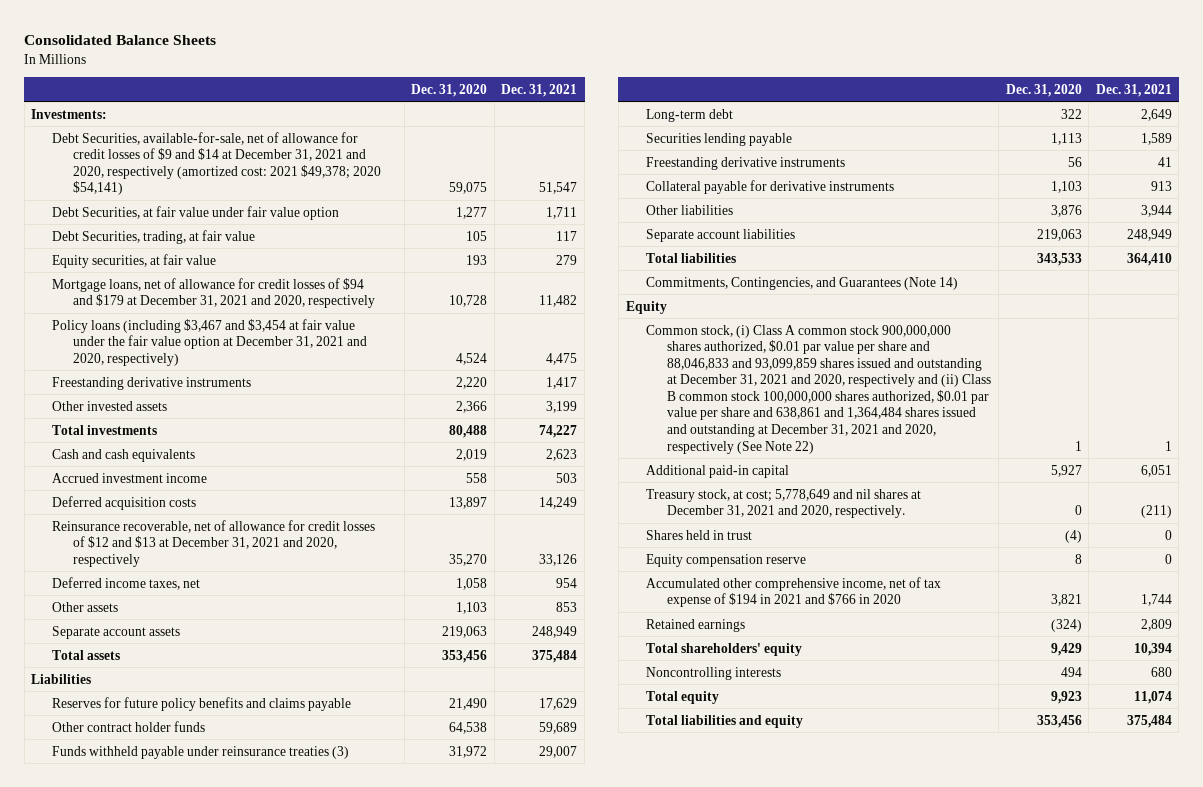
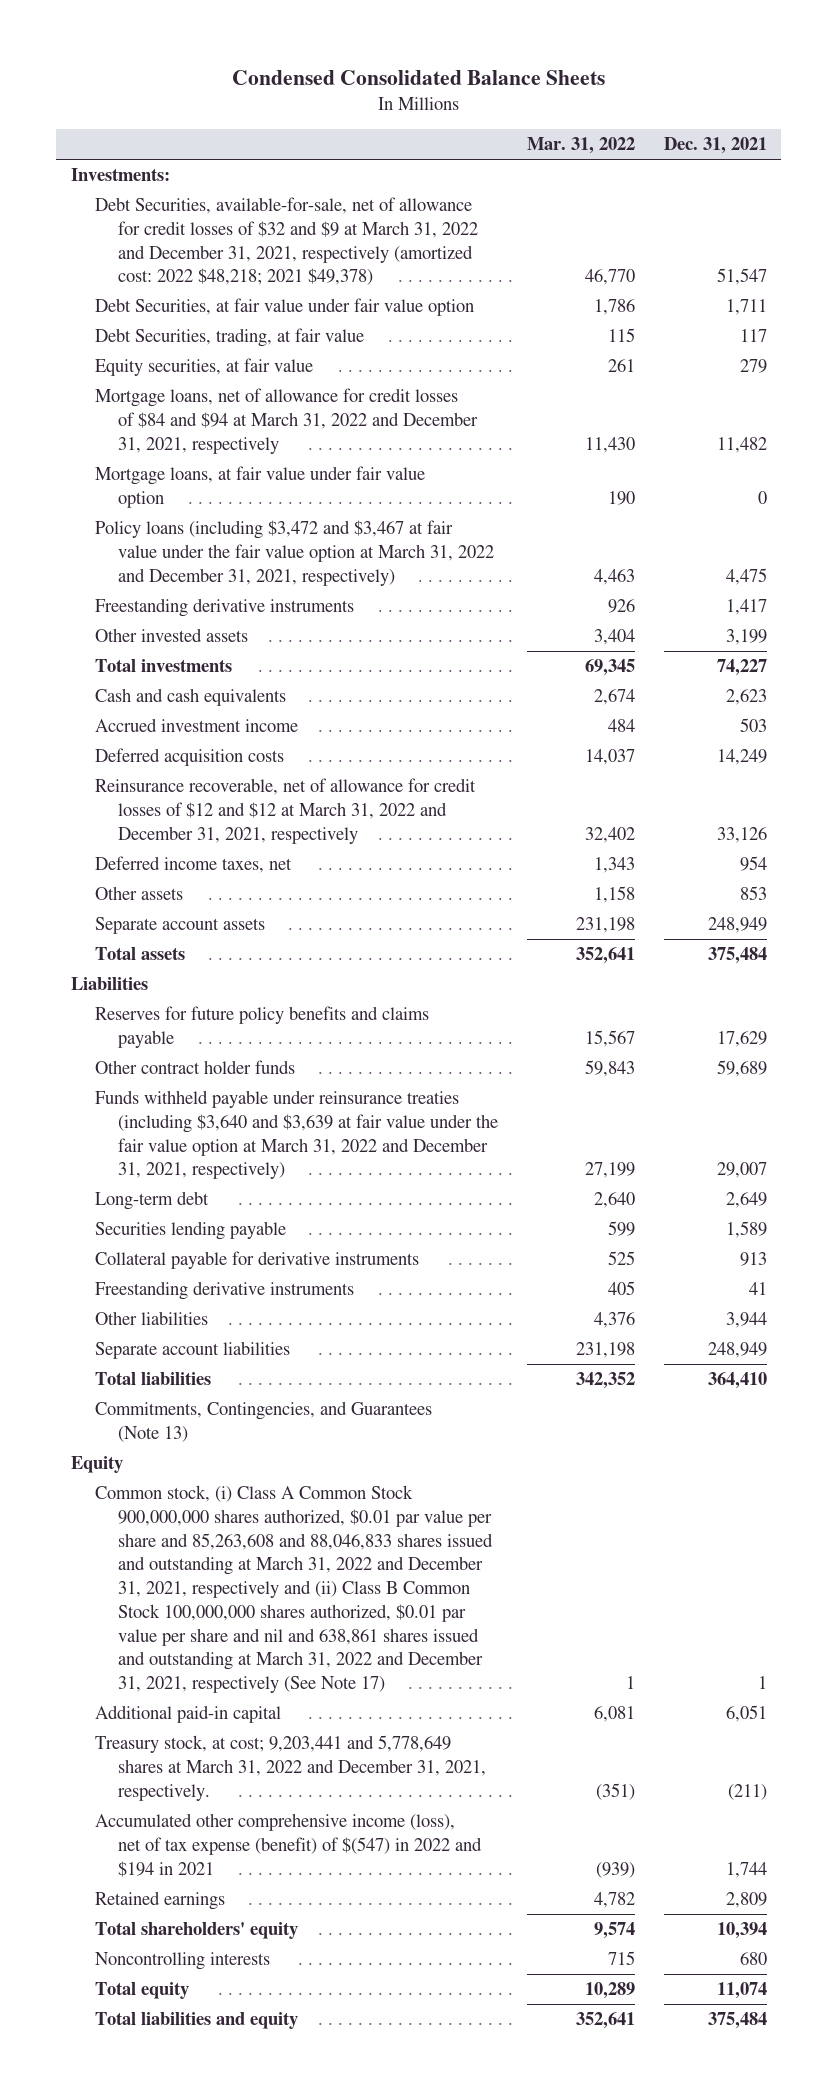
[24,35,217,46] Consolidated Balance Sheets -> [231,70,605,86] Condensed Consolidated Balance Sheets
[411,83,488,97] Dec. 31, 2020 -> none
none -> [527,137,636,155] Mar. 31, 2022
[52,131,382,196] Debt Securities, available-for-sale, net of allowance for credit losses of $9 and $14 at December 31, 2021 and 2020, respectively (amortized cost: 2021 $49,378; 2020 $54,141) -> [94,197,479,286] Debt Securities, available-for-sale, net of allowance for credit losses of $32 and $9 at March 31, 2022 and December 31, 2021, respectively (amortized cost: 2022 $48,218; 2021 $49,378)
[52,277,376,309] Mortgage loans, net of allowance for credit losses of $94 and $179 at December 31, 2021 and 2020, respectively -> [94,388,479,454] Mortgage loans, net of allowance for credit losses of $84 and $94 at March 31, 2022 and December 31, 2021, respectively
none -> [94,466,425,509] Mortgage loans, at fair value under fair value option
[52,318,368,366] Policy loans (including $3,467 and $3,454 at fair value under the fair value option at December 31, 2021 and 2020, respectively) -> [94,520,495,586] Policy loans (including $3,472 and $3,467 at fair value under the fair value option at March 31, 2022 and December 31, 2021, respectively)
[52,519,376,567] Reinsurance recoverable, net of allowance for credit losses of $12 and $13 at December 31, 2021 and 2020, respectively -> [94,778,476,844] Reinsurance recoverable, net of allowance for credit losses of $12 and $12 at March 31, 2022 and December 31, 2021, respectively
[52,745,350,759] Funds withheld payable under reinsurance treaties (3) -> [94,1090,499,1180] Funds withheld payable under reinsurance treaties (including $3,640 and $3,639 at fair value under the fair value option at March 31, 2022 and December 31, 2021, respectively)
[646,156,846,170] Freestanding derivative instruments -> [94,1281,354,1301] Freestanding derivative instruments
[646,276,959,290] Commitments, Contingencies, and Guarantees (Note 14) -> [94,1401,432,1443] Commitments, Contingencies, and Guarantees (Note 13)
[646,324,992,454] Common stock, (i) Class A common stock 900,000,000 shares authorized, $0.01 par value per share and 88,046,833 and 93,099,859 shares issued and outstanding at December 31, 2021 and 2020, respectively and (ii) Class B common stock 100,000,000 shares authorized, $0.01 par value per share and 638,861 and 1,364,484 shares issued and outstanding at December 31, 2021 and 2020, respectively (See Note 22) -> [94,1485,494,1694] Common stock, (i) Class A Common Stock 900,000,000 shares authorized, $0.01 par value per share and 85,263,608 and 88,046,833 shares issued and outstanding at March 31, 2022 and December 31, 2021, respectively and (ii) Class B Common Stock 100,000,000 shares authorized, $0.01 par value per share and nil and 638,861 shares issued and outstanding at March 31, 2022 and December 31, 2021, respectively (See Note 17)
[646,529,753,540] Shares held in trust -> none
[646,553,807,567] Equity compensation reserve -> none
[646,488,922,519] Treasury stock, at cost; 5,778,649 and nil shares at December 31, 2021 and 2020, respectively. -> [94,1735,487,1801] Treasury stock, at cost; 9,203,441 and 5,778,649 shares at March 31, 2022 and December 31, 2021, respectively.
[646,576,942,608] Accumulated other comprehensive income, net of tax expense of $194 in 2021 and $766 in 2020 -> [94,1813,483,1877] Accumulated other comprehensive income (loss), net of tax expense (benefit) of $(547) in 2022 and $194 in 2021

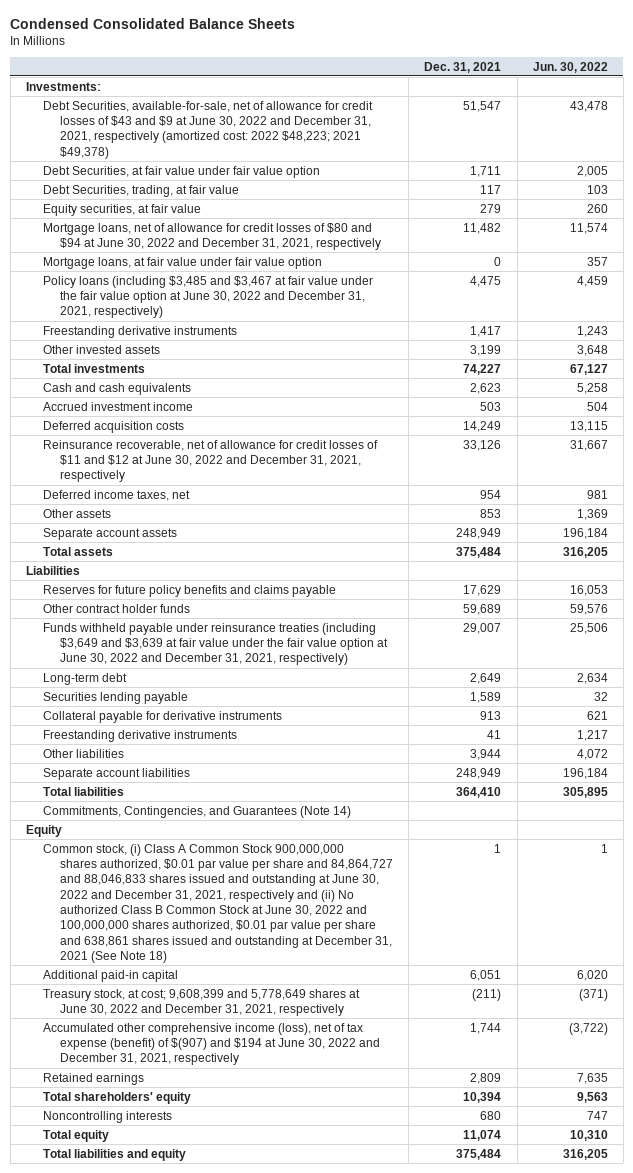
[527,137,636,155] Mar. 31, 2022 -> none
none -> [532,61,608,73] Jun. 30, 2022
[94,197,479,286] Debt Securities, available-for-sale, net of allowance for credit losses of $32 and $9 at March 31, 2022 and December 31, 2021, respectively (amortized cost: 2022 $48,218; 2021 $49,378) -> [43,100,374,159] Debt Securities, available-for-sale, net of allowance for credit losses of $43 and $9 at June 30, 2022 and December 31, 2021, respectively (amortized cost: 2022 $48,223; 2021 $49,378)
[94,388,479,454] Mortgage loans, net of allowance for credit losses of $84 and $94 at March 31, 2022 and December 31, 2021, respectively -> [43,222,382,250] Mortgage loans, net of allowance for credit losses of $80 and $94 at June 30, 2022 and December 31, 2021, respectively
[94,520,495,586] Policy loans (including $3,472 and $3,467 at fair value under the fair value option at March 31, 2022 and December 31, 2021, respectively) -> [43,275,374,319] Policy loans (including $3,485 and $3,467 at fair value under the fair value option at June 30, 2022 and December 31, 2021, respectively)
[94,778,476,844] Reinsurance recoverable, net of allowance for credit losses of $12 and $12 at March 31, 2022 and December 31, 2021, respectively -> [43,439,379,483] Reinsurance recoverable, net of allowance for credit losses of $11 and $12 at June 30, 2022 and December 31, 2021, respectively
[94,1090,499,1180] Funds withheld payable under reinsurance treaties (including $3,640 and $3,639 at fair value under the fair value option at March 31, 2022 and December 31, 2021, respectively) -> [43,622,389,666] Funds withheld payable under reinsurance treaties (including $3,649 and $3,639 at fair value under the fair value option at June 30, 2022 and December 31, 2021, respectively)
[94,1401,432,1443] Commitments, Contingencies, and Guarantees (Note 13) -> [43,805,352,818] Commitments, Contingencies, and Guarantees (Note 14)
[94,1485,494,1694] Common stock, (i) Class A Common Stock 900,000,000 shares authorized, $0.01 par value per share and 85,263,608 and 88,046,833 shares issued and outstanding at March 31, 2022 and December 31, 2021, respectively and (ii) Class B Common Stock 100,000,000 shares authorized, $0.01 par value per share and nil and 638,861 shares issued and outstanding at March 31, 2022 and December 31, 2021, respectively (See Note 17) -> [43,843,394,964] Common stock, (i) Class A Common Stock 900,000,000 shares authorized, $0.01 par value per share and 84,864,727 and 88,046,833 shares issued and outstanding at June 30, 2022 and December 31, 2021, respectively and (ii) No authorized Class B Common Stock at June 30, 2022 and 100,000,000 shares authorized, $0.01 par value per share and 638,861 shares issued and outstanding at December 31, 2021 (See Note 18)
[94,1735,487,1801] Treasury stock, at cost; 9,203,441 and 5,778,649 shares at March 31, 2022 and December 31, 2021, respectively. -> [43,988,361,1016] Treasury stock, at cost; 9,608,399 and 5,778,649 shares at June 30, 2022 and December 31, 2021, respectively
[94,1813,483,1877] Accumulated other comprehensive income (loss), net of tax expense (benefit) of $(547) in 2022 and $194 in 2021 -> [43,1022,381,1066] Accumulated other comprehensive income (loss), net of tax expense (benefit) of $(907) and $194 at June 30, 2022 and December 31, 2021, respectively

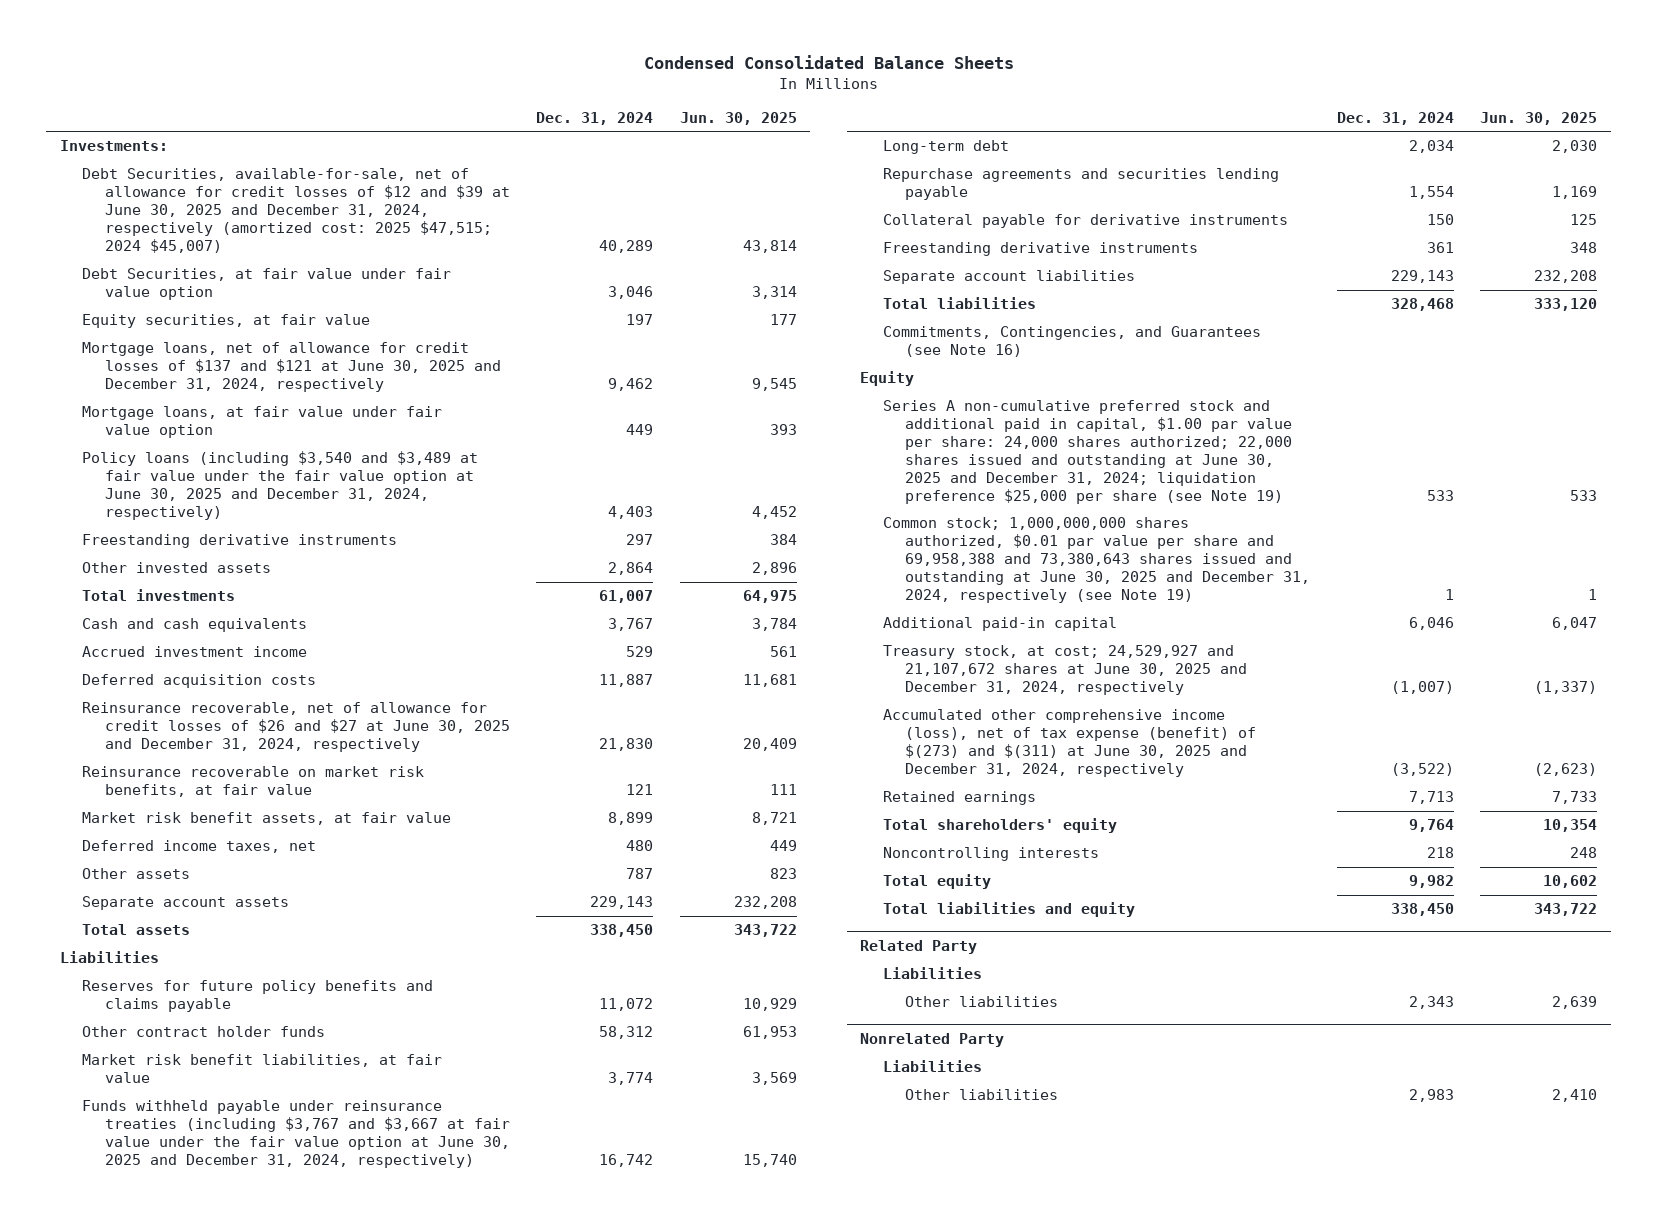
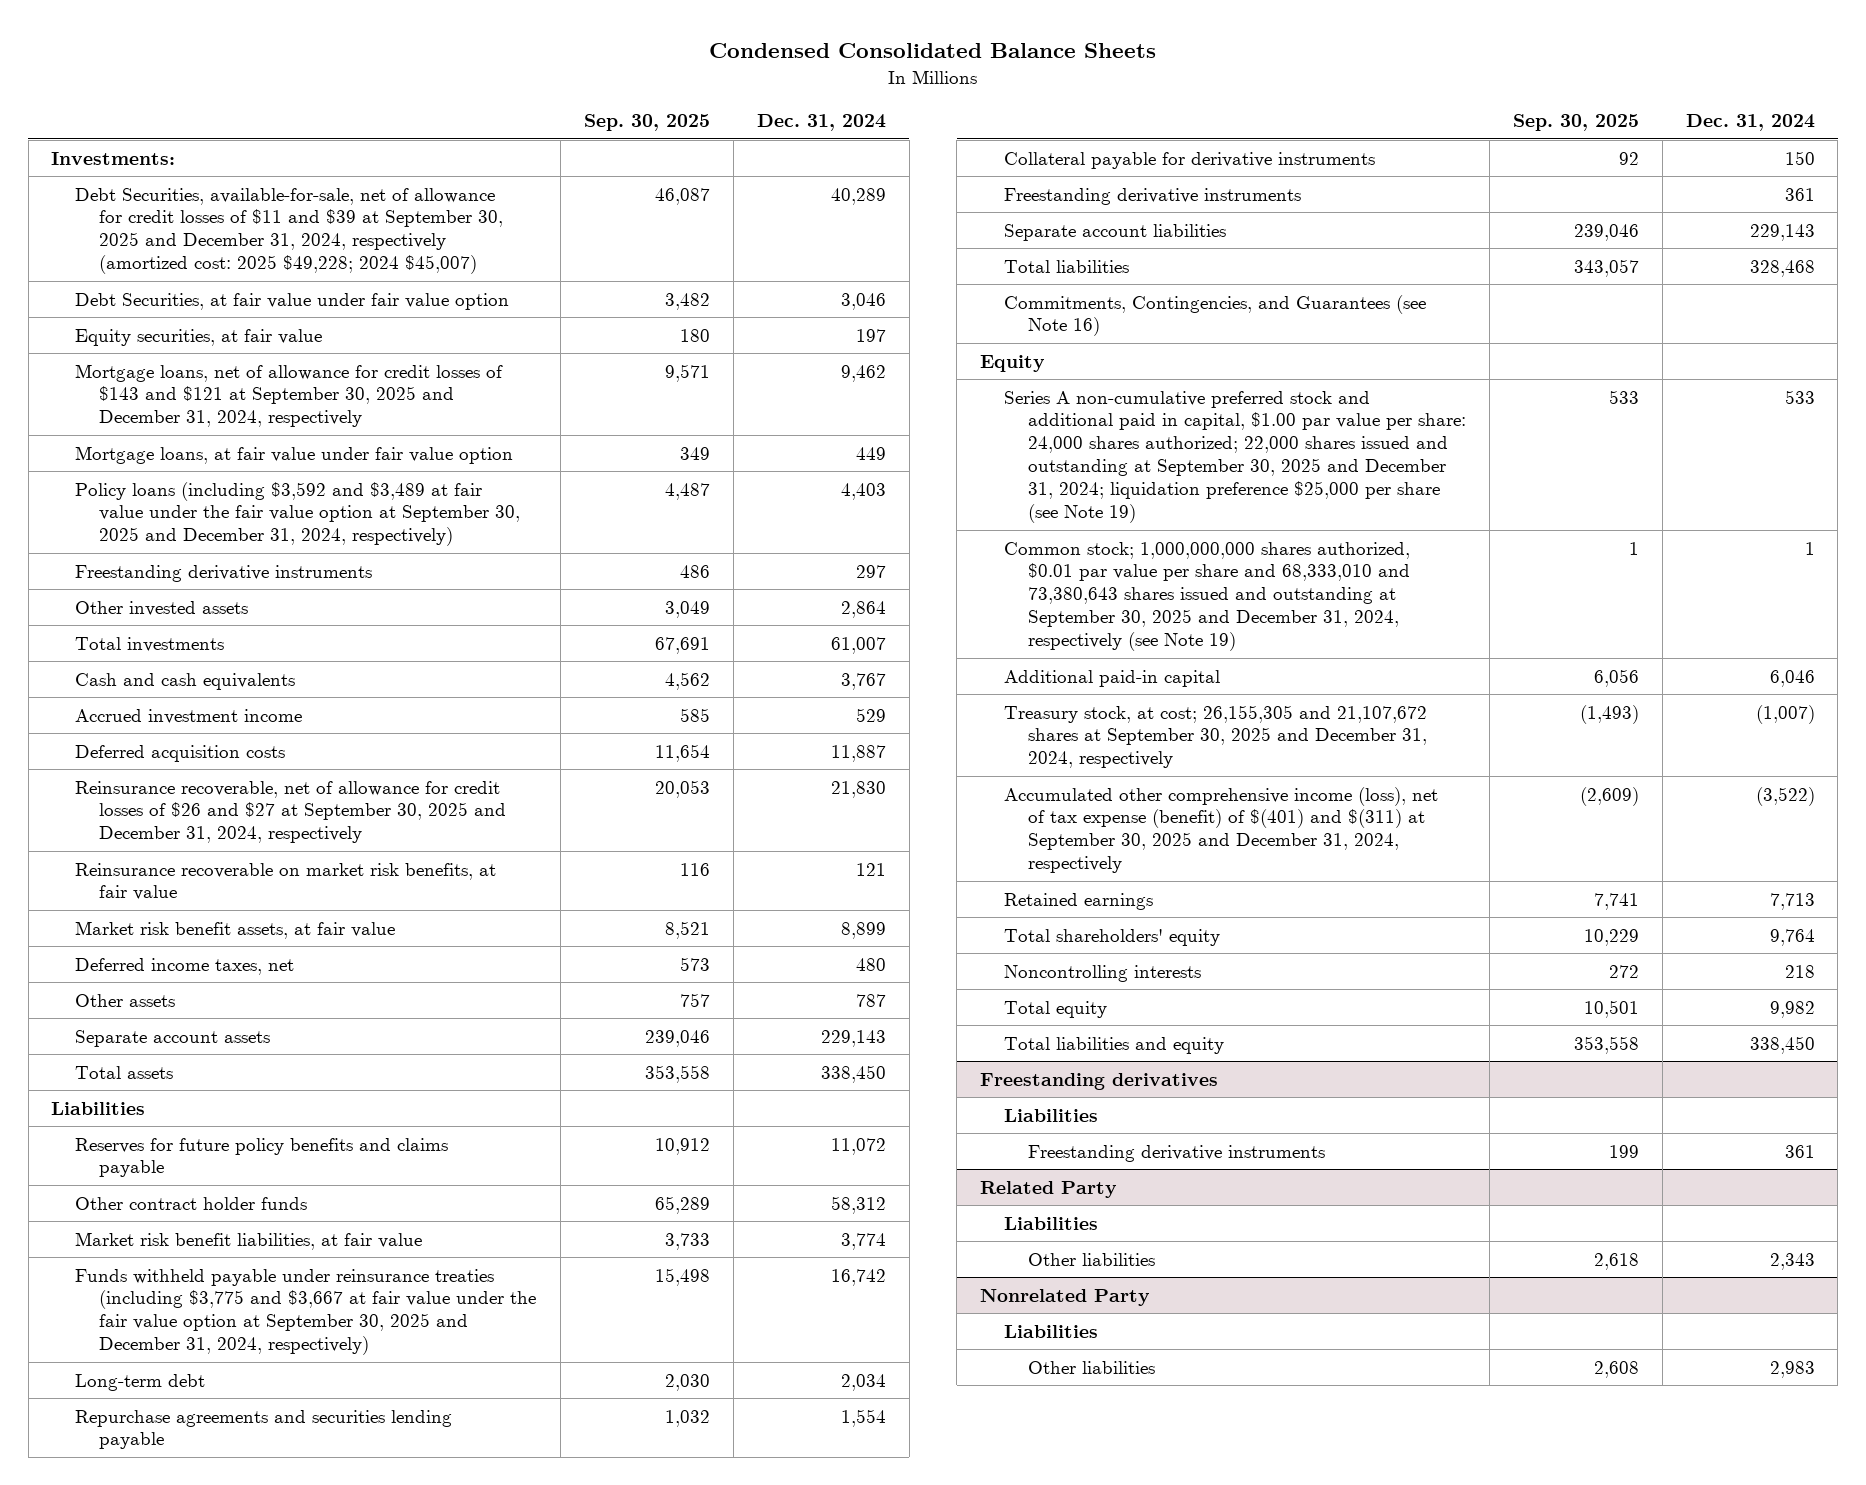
[680,111,798,125] Jun. 30, 2025 -> none
none -> [584,114,711,132] Sep. 30, 2025
[82,168,510,253] Debt Securities, available-for-sale, net of allowance for credit losses of $12 and $39 at June 30, 2025 and December 31, 2024, respectively (amortized cost: 2025 $47,515; 2024 $45,007) -> [75,187,504,275] Debt Securities, available-for-sale, net of allowance for credit losses of $11 and $39 at September 30, 2025 and December 31, 2024, respectively (amortized cost: 2025 $49,228; 2024 $45,007)
[82,342,501,393] Mortgage loans, net of allowance for credit losses of $137 and $121 at June 30, 2025 and December 31, 2024, respectively -> [75,363,504,428] Mortgage loans, net of allowance for credit losses of $143 and $121 at September 30, 2025 and December 31, 2024, respectively
[82,451,479,520] Policy loans (including $3,540 and $3,489 at fair value under the fair value option at June 30, 2025 and December 31, 2024, respectively) -> [75,481,521,547] Policy loans (including $3,592 and $3,489 at fair value under the fair value option at September 30, 2025 and December 31, 2024, respectively)
[82,702,510,753] Reinsurance recoverable, net of allowance for credit losses of $26 and $27 at June 30, 2025 and December 31, 2024, respectively -> [75,780,507,844] Reinsurance recoverable, net of allowance for credit losses of $26 and $27 at September 30, 2025 and December 31, 2024, respectively
[82,1100,510,1168] Funds withheld payable under reinsurance treaties (including $3,767 and $3,667 at fair value under the fair value option at June 30, 2025 and December 31, 2024, respectively) -> [75,1268,537,1356] Funds withheld payable under reinsurance treaties (including $3,775 and $3,667 at fair value under the fair value option at September 30, 2025 and December 31, 2024, respectively)
[882,400,1293,504] Series A non-cumulative preferred stock and additional paid in capital, $1.00 par value per share: 24,000 shares authorized; 22,000 shares issued and outstanding at June 30, 2025 and December 31, 2024; liquidation preference $25,000 per share (see Note 19) -> [1004,390,1467,524] Series A non-cumulative preferred stock and additional paid in capital, $1.00 par value per share: 24,000 shares authorized; 22,000 shares issued and outstanding at September 30, 2025 and December 31, 2024; liquidation preference $25,000 per share (see Note 19)
[882,517,1311,603] Common stock; 1,000,000,000 shares authorized, $0.01 par value per share and 69,958,388 and 73,380,643 shares issued and outstanding at June 30, 2025 and December 31, 2024, respectively (see Note 19) -> [1004,541,1411,652] Common stock; 1,000,000,000 shares authorized, $0.01 par value per share and 68,333,010 and 73,380,643 shares issued and outstanding at September 30, 2025 and December 31, 2024, respectively (see Note 19)
[882,645,1248,696] Treasury stock, at cost; 24,529,927 and 21,107,672 shares at June 30, 2025 and December 31, 2024, respectively -> [1004,704,1428,769] Treasury stock, at cost; 26,155,305 and 21,107,672 shares at September 30, 2025 and December 31, 2024, respectively
[882,709,1257,777] Accumulated other comprehensive income (loss), net of tax expense (benefit) of $(273) and $(311) at June 30, 2025 and December 31, 2024, respectively -> [1004,786,1439,874] Accumulated other comprehensive income (loss), net of tax expense (benefit) of $(401) and $(311) at September 30, 2025 and December 31, 2024, respectively
none -> [980,1072,1219,1090] Freestanding derivatives
none -> [1004,1108,1099,1122] Liabilities
none -> [1028,1144,1326,1162] Freestanding derivative instruments

